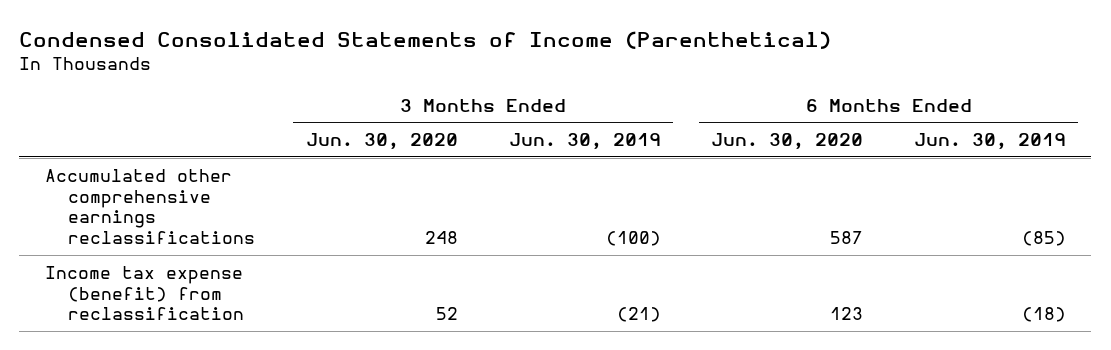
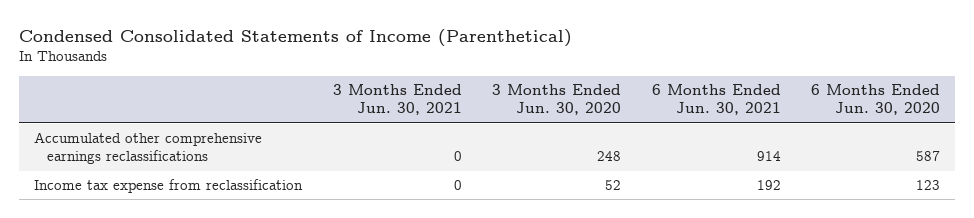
[508,133,661,151] Jun. 30, 2019 -> none
[913,133,1066,151] Jun. 30, 2019 -> none
none -> [332,84,462,116] 3 Months Ended Jun. 30, 2021
none -> [651,84,781,116] 6 Months Ended Jun. 30, 2021
[44,265,245,321] Income tax expense (benefit) from reclassification -> [34,179,304,194] Income tax expense from reclassification

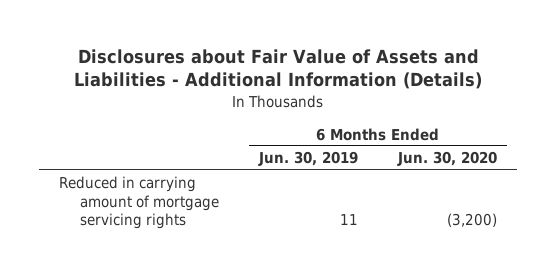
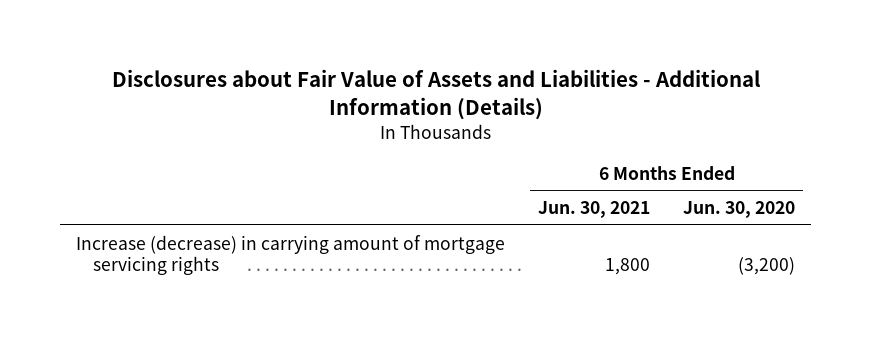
[258,151,359,167] Jun. 30, 2019 -> none
none -> [538,201,651,219] Jun. 30, 2021
[58,176,220,229] Reduced in carrying amount of mortgage servicing rights -> [76,234,506,275] Increase (decrease) in carrying amount of mortgage servicing rights

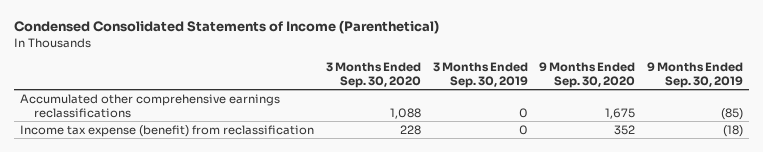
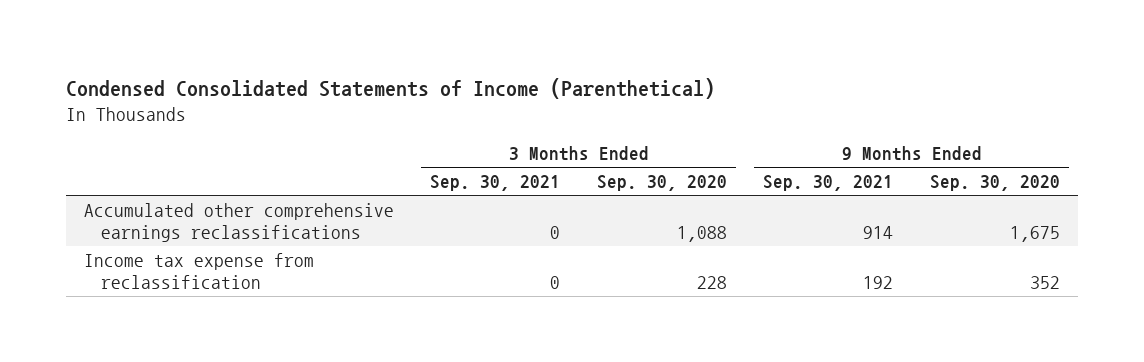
[432,61,528,88] 3 Months Ended Sep. 30, 2019 -> none
[647,61,744,88] 9 Months Ended Sep. 30, 2019 -> none
none -> [430,175,561,192] Sep. 30, 2021
none -> [763,175,894,192] Sep. 30, 2021
[19,124,314,137] Income tax expense (benefit) from reclassification -> [83,252,314,290] Income tax expense from reclassification

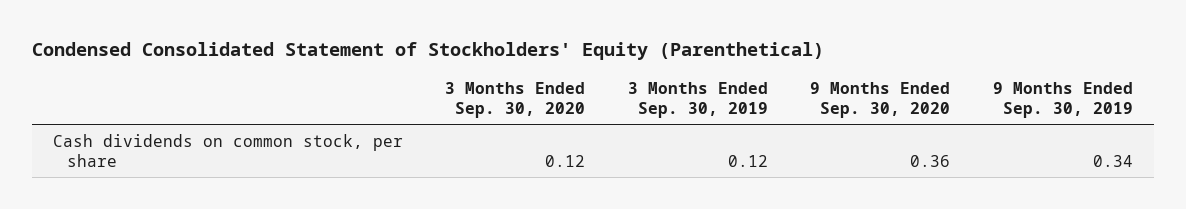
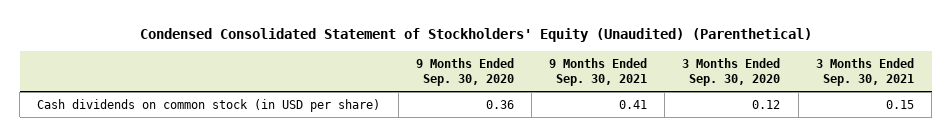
[31,42,824,61] Condensed Consolidated Statement of Stockholders' Equity (Parenthetical) -> [139,27,812,42] Condensed Consolidated Statement of Stockholders' Equity (Unaudited) (Parenthetical)
[627,82,768,119] 3 Months Ended Sep. 30, 2019 -> none
[992,82,1133,119] 9 Months Ended Sep. 30, 2019 -> none
none -> [549,57,648,87] 9 Months Ended Sep. 30, 2021
none -> [815,57,914,87] 3 Months Ended Sep. 30, 2021
[53,133,404,167] Cash dividends on common stock, per share -> [37,98,381,112] Cash dividends on common stock (in USD per share)

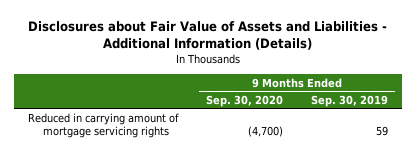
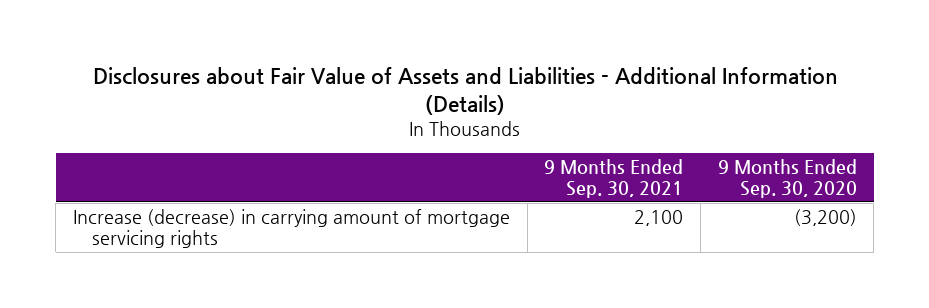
[311,94,389,107] Sep. 30, 2019 -> none
none -> [544,159,684,198] 9 Months Ended Sep. 30, 2021
[27,112,179,139] Reduced in carrying amount of mortgage servicing rights -> [72,209,510,249] Increase (decrease) in carrying amount of mortgage servicing rights
[248,126,284,138] (4,700) -> [793,209,857,227] (3,200)

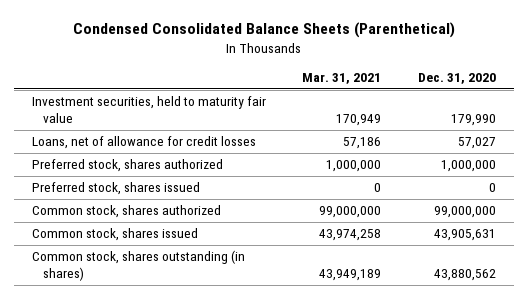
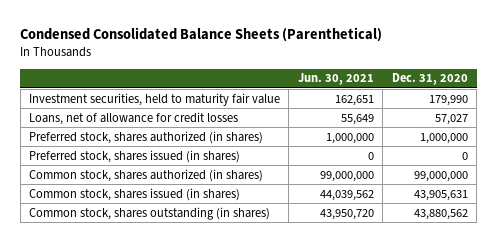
[302,73,382,85] Mar. 31, 2021 -> none
none -> [297,73,374,86] Jun. 30, 2021
[31,159,223,173] Preferred stock, shares authorized -> [29,130,264,144] Preferred stock, shares authorized (in shares)
[31,182,200,196] Preferred stock, shares issued -> [29,149,241,163] Preferred stock, shares issued (in shares)
[31,205,221,219] Common stock, shares authorized -> [29,168,264,182] Common stock, shares authorized (in shares)
[31,228,198,242] Common stock, shares issued -> [29,187,241,201] Common stock, shares issued (in shares)

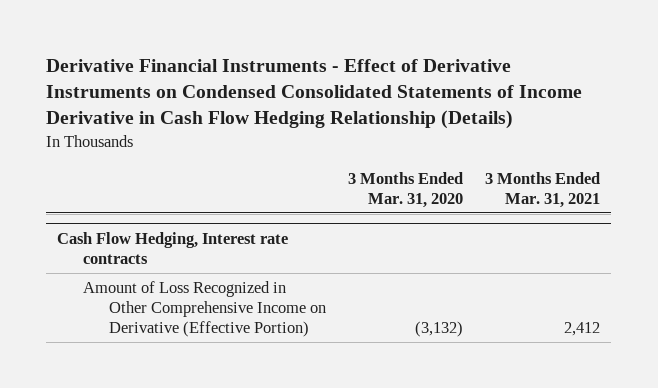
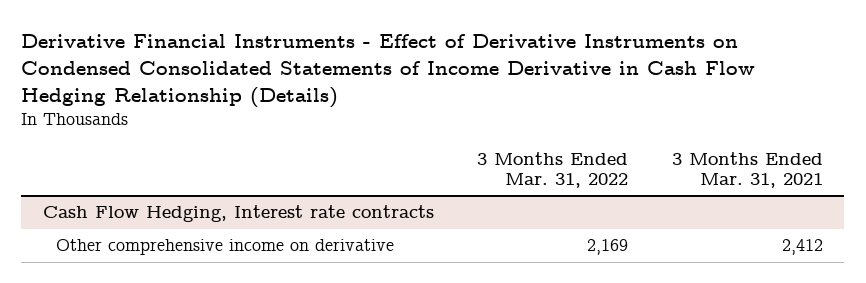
[348,171,464,208] 3 Months Ended Mar. 31, 2020 -> none
none -> [477,151,629,189] 3 Months Ended Mar. 31, 2022
[83,281,327,337] Amount of Loss Recognized in Other Comprehensive Income on Derivative (Effective Portion) -> [56,239,395,256] Other comprehensive income on derivative

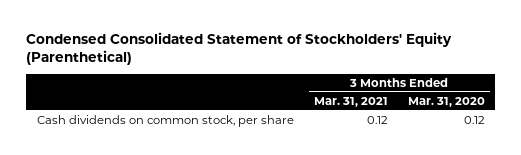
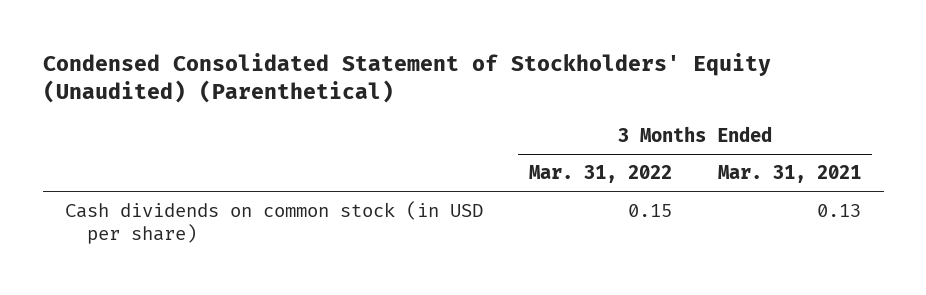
[26,32,453,66] Condensed Consolidated Statement of Stockholders' Equity (Parenthetical) -> [42,52,771,104] Condensed Consolidated Statement of Stockholders' Equity (Unaudited) (Parenthetical)
[407,96,485,107] Mar. 31, 2020 -> none
none -> [529,165,673,184] Mar. 31, 2022
[36,115,294,128] Cash dividends on common stock, per share -> [65,200,484,245] Cash dividends on common stock (in USD per share)
[366,116,388,125] 0.12 -> [816,203,861,217] 0.13

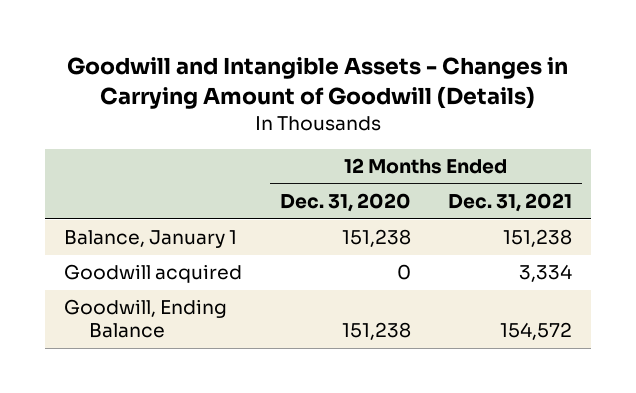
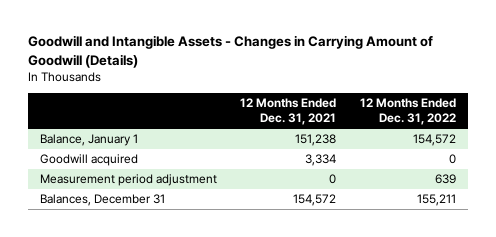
[279,193,411,213] Dec. 31, 2020 -> none
none -> [360,98,457,126] 12 Months Ended Dec. 31, 2022
none -> [39,174,217,187] Measurement period adjustment
[63,299,227,339] Goodwill, Ending Balance -> [39,194,165,207] Balances, December 31

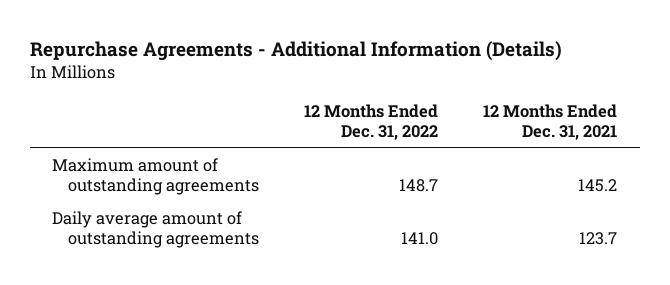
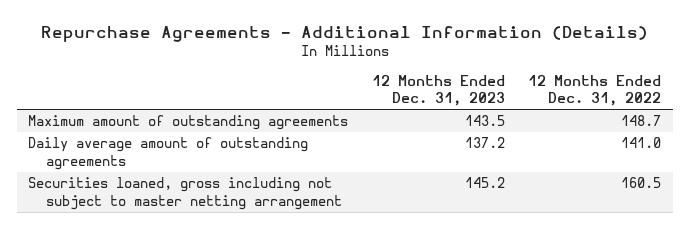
[483,104,618,141] 12 Months Ended Dec. 31, 2021 -> none
none -> [371,74,505,107] 12 Months Ended Dec. 31, 2023
none -> [28,177,342,210] Securities loaned, gross including not subject to master netting arrangement

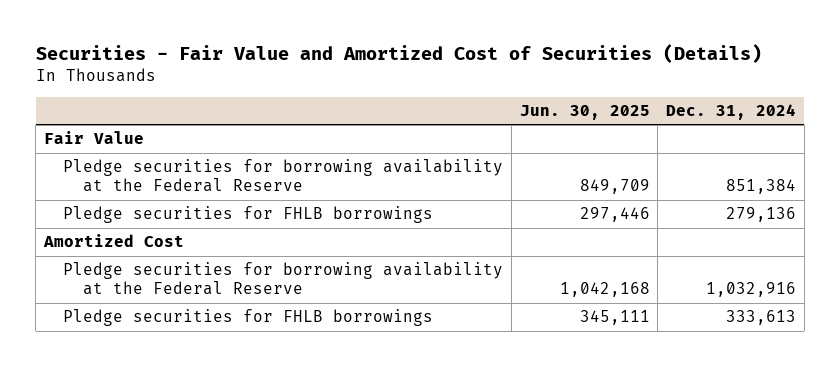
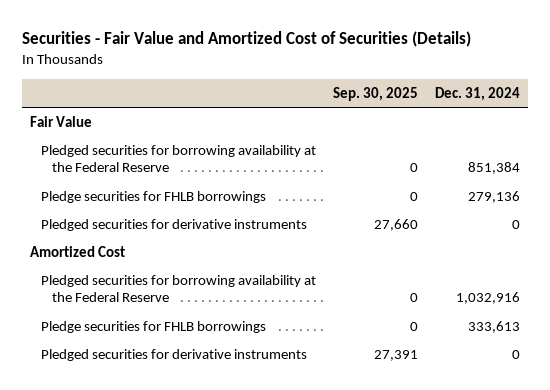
[519,104,650,120] Jun. 30, 2025 -> none
none -> [332,86,418,101] Sep. 30, 2025
[63,159,504,193] Pledge securities for borrowing availability at the Federal Reserve -> [40,144,316,172] Pledged securities for borrowing availability at the Federal Reserve
none -> [40,218,307,231] Pledged securities for derivative instruments
[63,262,504,296] Pledge securities for borrowing availability at the Federal Reserve -> [40,274,316,302] Pledged securities for borrowing availability at the Federal Reserve
none -> [40,348,307,361] Pledged securities for derivative instruments

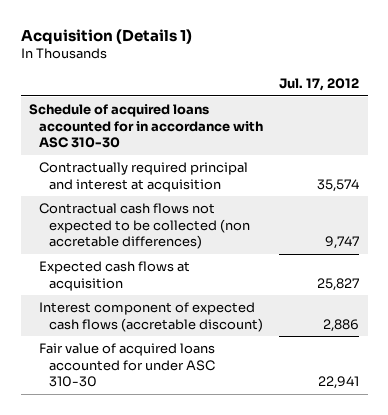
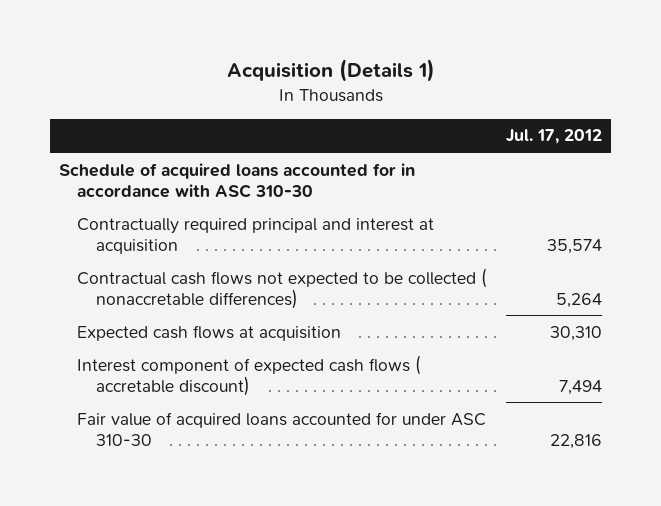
[38,203,251,249] Contractual cash flows not expected to be collected (non accretable differences) -> [77,267,488,309] Contractual cash flows not expected to be collected ( nonaccretable differences)
[325,235,360,249] 9,747 -> [556,292,603,308] 5,264
[317,277,360,291] 25,827 -> [550,325,603,341] 30,310
[38,302,264,332] Interest component of expected cash flows (accretable discount) -> [77,354,422,396] Interest component of expected cash flows ( accretable discount)
[323,318,360,332] 2,886 -> [559,379,603,395] 7,494
[318,375,360,389] 22,941 -> [550,433,603,449] 22,816

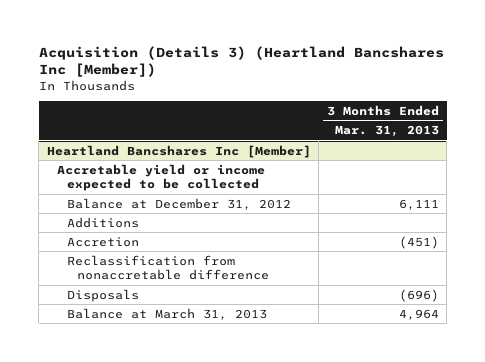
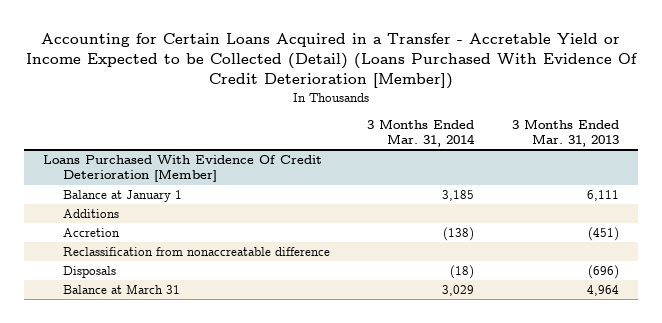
[38,45,444,78] Acquisition (Details 3) (Heartland Bancshares Inc [Member]) -> [25,32,638,90] Accounting for Certain Loans Acquired in a Transfer - Accretable Yield or Income Expected to be Collected (Detail) (Loans Purchased With Evidence Of Credit Deterioration [Member])
none -> [367,118,476,147] 3 Months Ended Mar. 31, 2014
[46,144,311,158] Heartland Bancshares Inc [Member] -> none
[56,163,265,192] Accretable yield or income expected to be collected -> none
none -> [42,155,322,183] Loans Purchased With Evidence Of Credit Deterioration [Member]
[66,197,291,210] Balance at December 31, 2012 -> [62,190,182,203] Balance at January 1
[66,254,270,281] Reclassification from nonaccretable difference -> [62,247,330,257] Reclassification from nonaccreatable difference
[66,307,267,320] Balance at March 31, 2013 -> [62,284,180,295] Balance at March 31

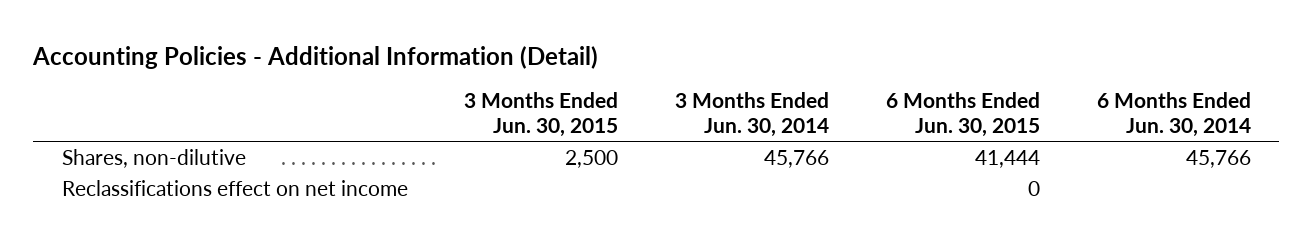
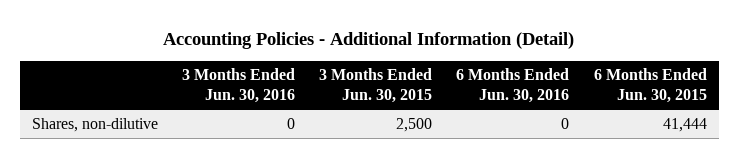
[675,91,830,138] 3 Months Ended Jun. 30, 2014 -> none
[1096,91,1251,138] 6 Months Ended Jun. 30, 2014 -> none
none -> [182,68,296,104] 3 Months Ended Jun. 30, 2016
none -> [456,68,570,104] 6 Months Ended Jun. 30, 2016
[61,179,408,196] Reclassifications effect on net income -> none

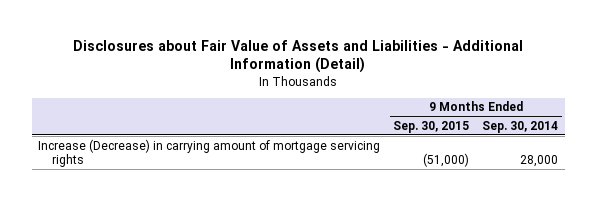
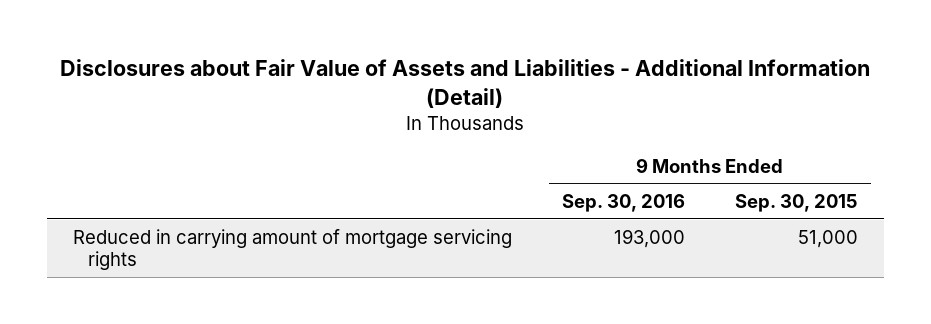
[482,120,559,133] Sep. 30, 2014 -> none
none -> [561,194,685,213] Sep. 30, 2016
[38,138,381,168] Increase (Decrease) in carrying amount of mortgage servicing rights -> [72,229,512,270] Reduced in carrying amount of mortgage servicing rights
[423,153,470,168] (51,000) -> [798,230,859,249] 51,000

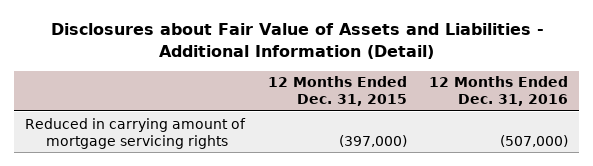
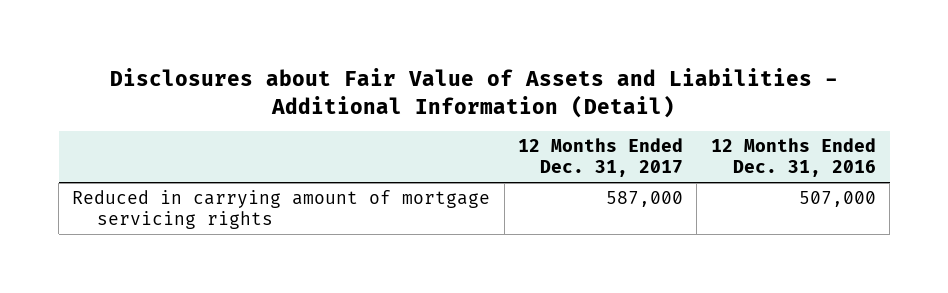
[267,76,407,107] 12 Months Ended Dec. 31, 2015 -> none
none -> [518,138,684,178] 12 Months Ended Dec. 31, 2017
[499,134,568,147] (507,000) -> [798,191,876,208] 507,000

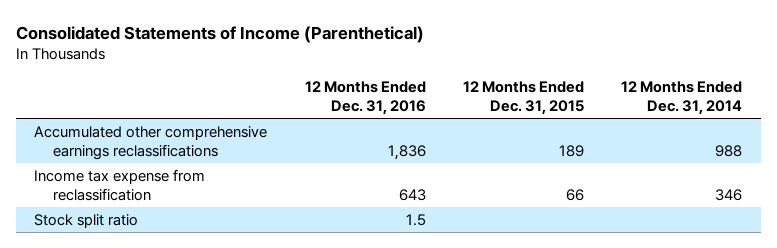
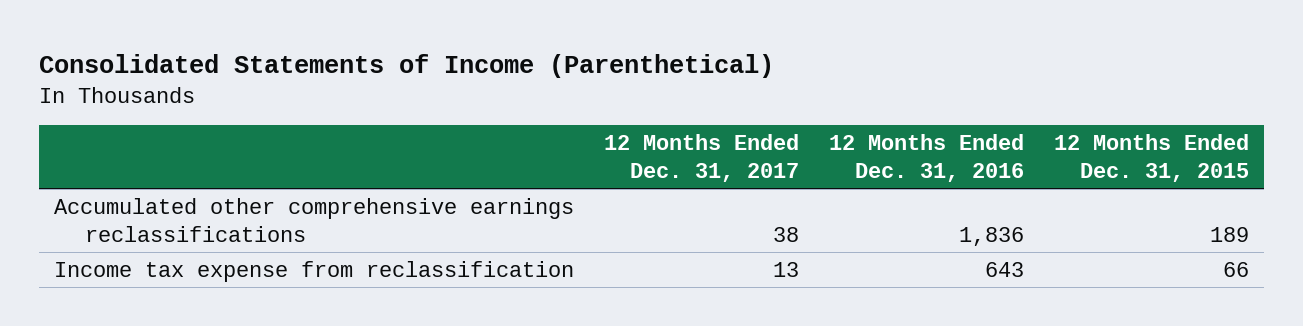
[621,80,743,116] 12 Months Ended Dec. 31, 2014 -> none
none -> [604,133,800,182] 12 Months Ended Dec. 31, 2017
[34,213,139,228] Stock split ratio -> none

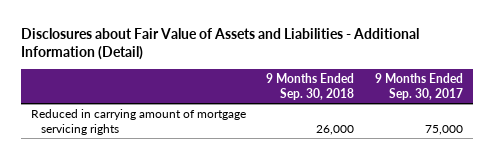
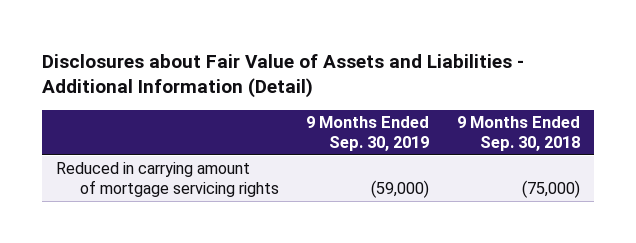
[374,72,463,100] 9 Months Ended Sep. 30, 2017 -> none
none -> [306,116,430,151] 9 Months Ended Sep. 30, 2019
[316,124,355,135] 26,000 -> [521,180,580,199] (75,000)

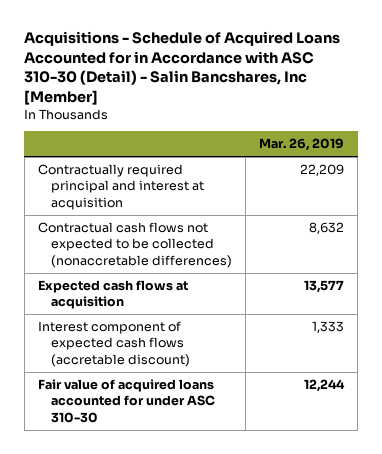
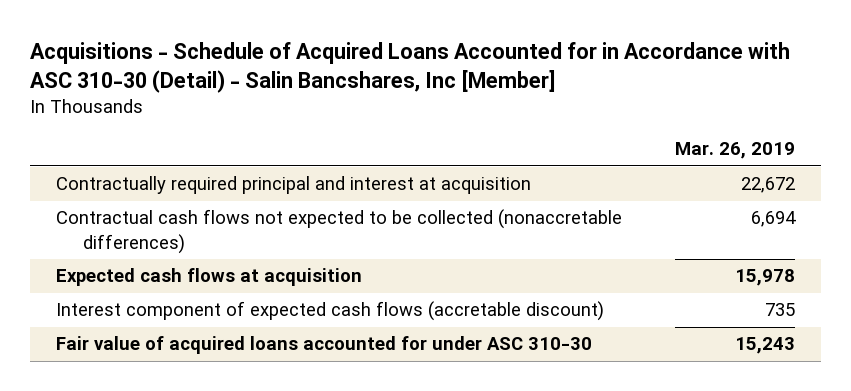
[300,164,345,177] 22,209 -> [741,177,796,194] 22,672
[309,222,345,235] 8,632 -> [751,211,797,228] 6,694
[304,280,345,294] 13,577 -> [735,269,796,287] 15,978
[312,321,345,334] 1,333 -> [765,303,796,317] 735
[304,379,346,393] 12,244 -> [735,337,796,355] 15,243

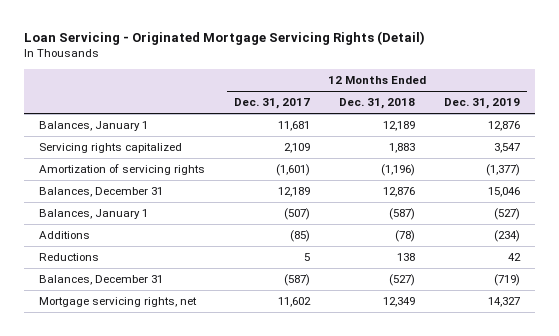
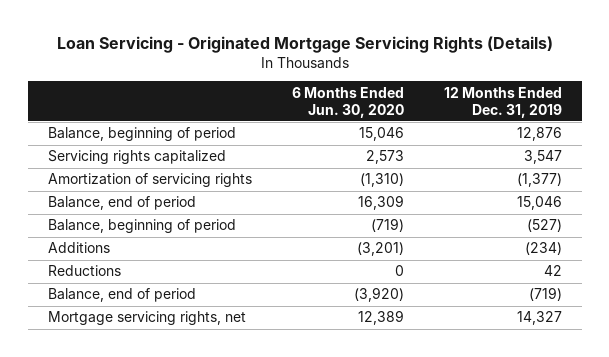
[24,31,426,46] Loan Servicing - Originated Mortgage Servicing Rights (Detail) -> [56,36,553,54] Loan Servicing - Originated Mortgage Servicing Rights (Details)
[233,98,310,110] Dec. 31, 2017 -> none
[338,98,415,110] Dec. 31, 2018 -> none
none -> [291,86,404,118] 6 Months Ended Jun. 30, 2020
[38,121,148,132] Balances, January 1 -> [47,127,236,142] Balance, beginning of period
[38,187,163,198] Balances, December 31 -> [47,196,196,211] Balance, end of period
[38,209,148,220] Balances, January 1 -> [47,219,236,234] Balance, beginning of period
[38,275,163,286] Balances, December 31 -> [47,288,196,303] Balance, end of period

